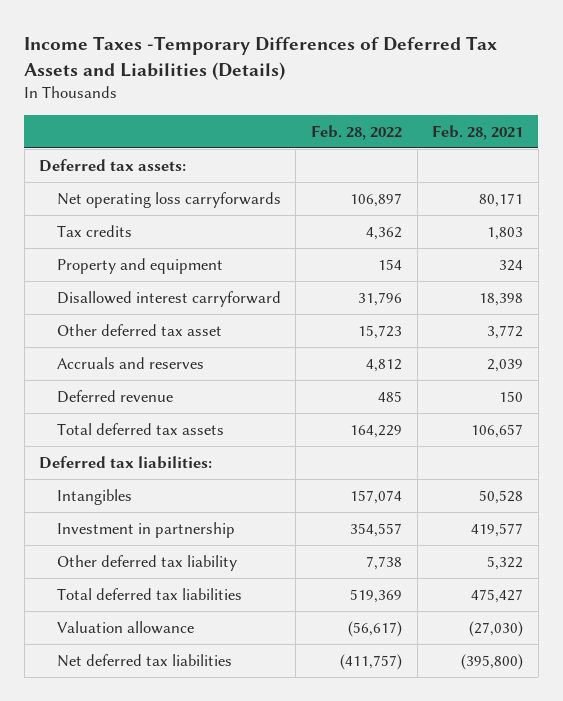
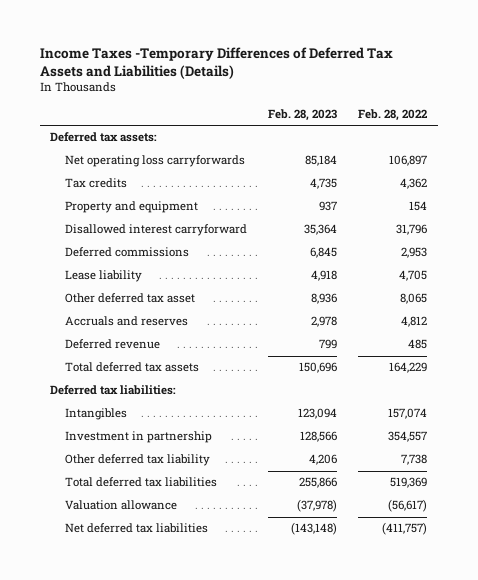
[432,124,524,140] Feb. 28, 2021 -> none
none -> [268,109,338,122] Feb. 28, 2023
none -> [65,247,190,258] Deferred commissions
none -> [65,270,143,283] Lease liability
[357,325,402,340] 15,723 -> [400,293,428,305] 8,065

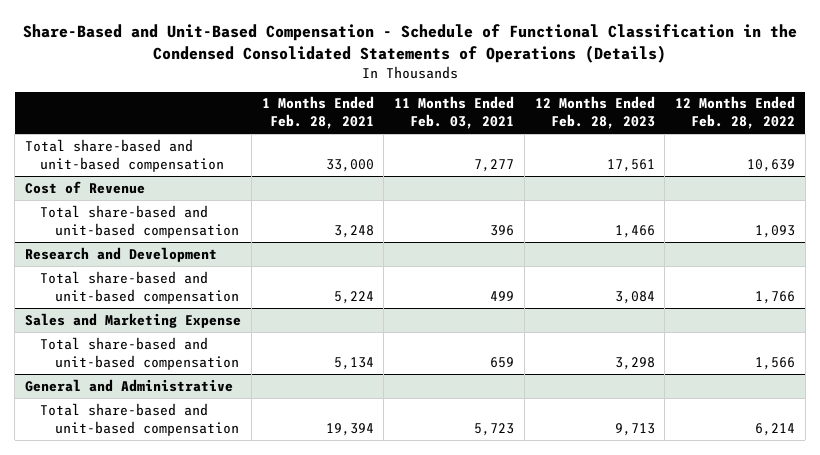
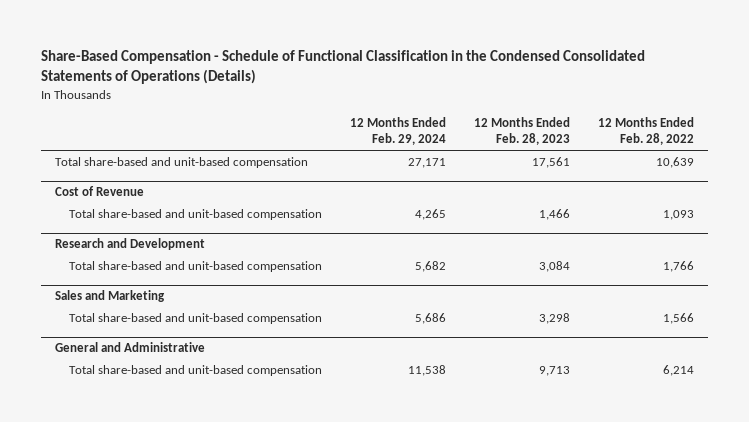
[23,23,798,63] Share-Based and Unit-Based Compensation - Schedule of Functional Classification in the Condensed Consolidated Statements of Operations (Details) -> [41,50,646,85] Share-Based Compensation - Schedule of Functional Classification in the Condensed Consolidated Statements of Operations (Details)
[261,96,374,130] 1 Months Ended Feb. 28, 2021 -> none
[394,96,515,130] 11 Months Ended Feb. 03, 2021 -> none
none -> [349,117,446,146] 12 Months Ended Feb. 29, 2024
[25,312,242,328] Sales and Marketing Expense -> [55,290,166,303] Sales and Marketing

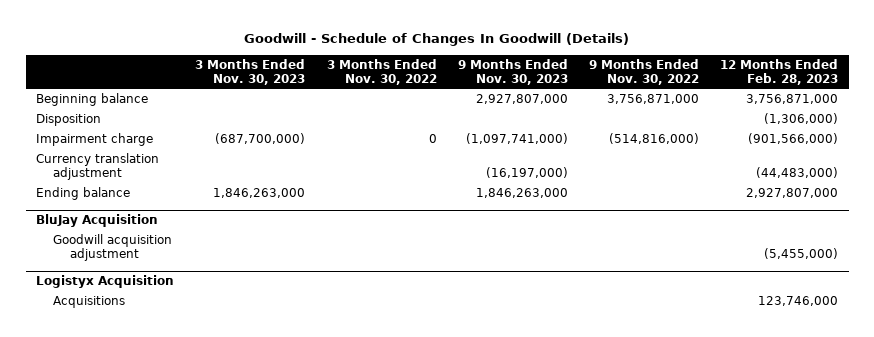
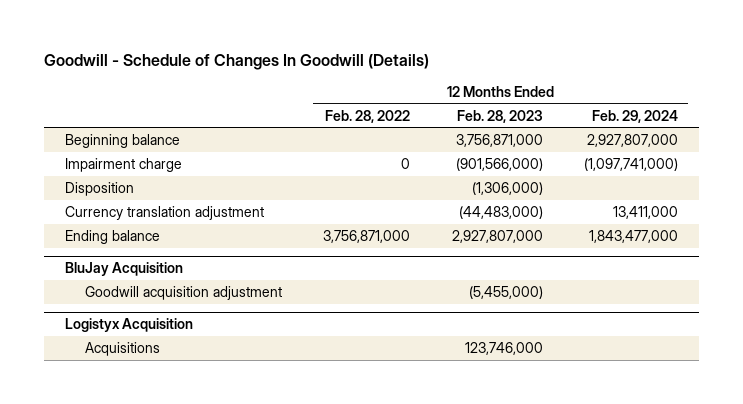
[195,58,306,85] 3 Months Ended Nov. 30, 2023 -> none
[326,58,437,85] 3 Months Ended Nov. 30, 2022 -> none
[457,58,568,85] 9 Months Ended Nov. 30, 2023 -> none
[588,58,699,85] 9 Months Ended Nov. 30, 2022 -> none
none -> [325,109,411,123] Feb. 28, 2022
none -> [592,109,679,123] Feb. 29, 2024
[36,113,102,126] Disposition -> [65,181,135,196] Disposition

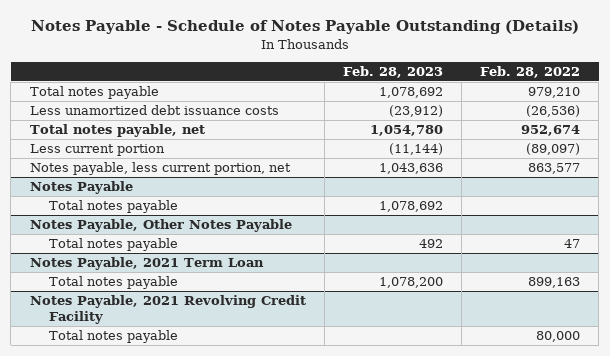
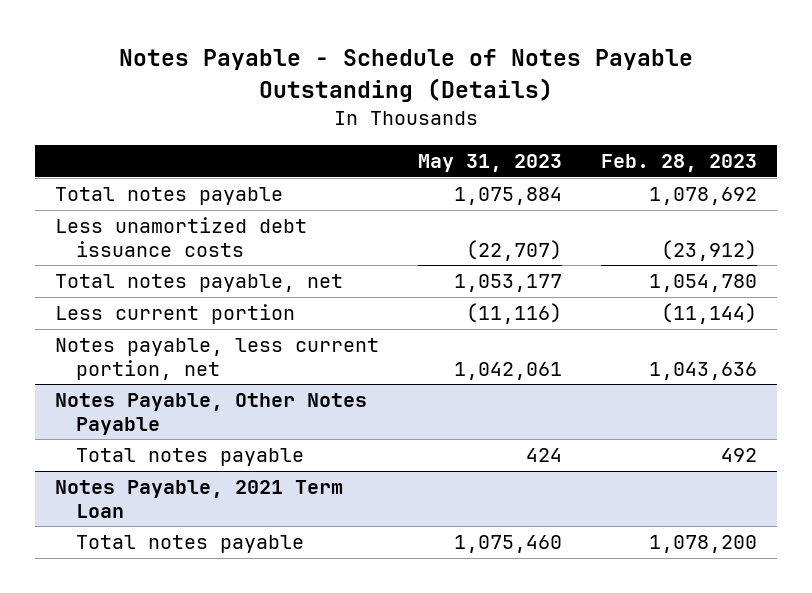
[480,66,581,79] Feb. 28, 2022 -> none
none -> [417,153,562,172] May 31, 2023
[29,181,133,195] Notes Payable -> none
[49,200,179,214] Total notes payable -> none
[29,295,306,324] Notes Payable, 2021 Revolving Credit Facility -> none
[49,330,179,344] Total notes payable -> none

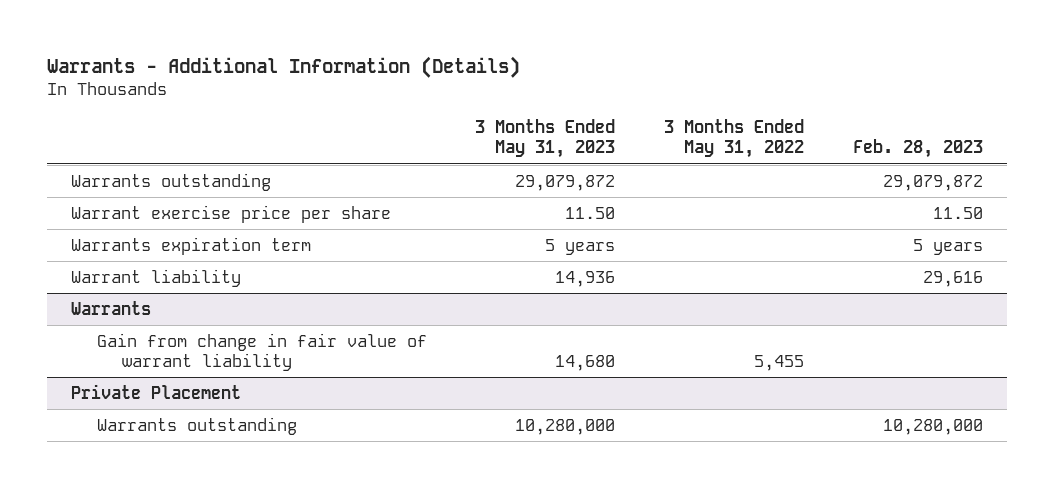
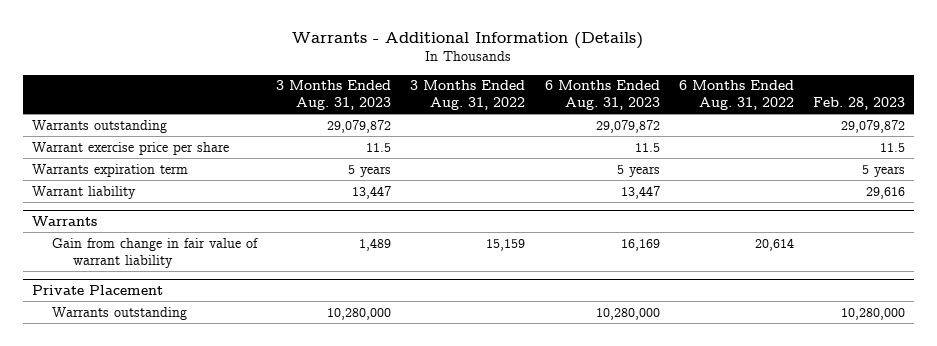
[475,119,616,159] 3 Months Ended May 31, 2023 -> none
[664,119,805,159] 3 Months Ended May 31, 2022 -> none
none -> [276,80,392,111] 3 Months Ended Aug. 31, 2023
none -> [410,80,526,111] 3 Months Ended Aug. 31, 2022
none -> [544,80,660,111] 6 Months Ended Aug. 31, 2023
none -> [678,80,794,111] 6 Months Ended Aug. 31, 2022
[932,206,983,219] 11.50 -> [879,142,905,152] 11.5

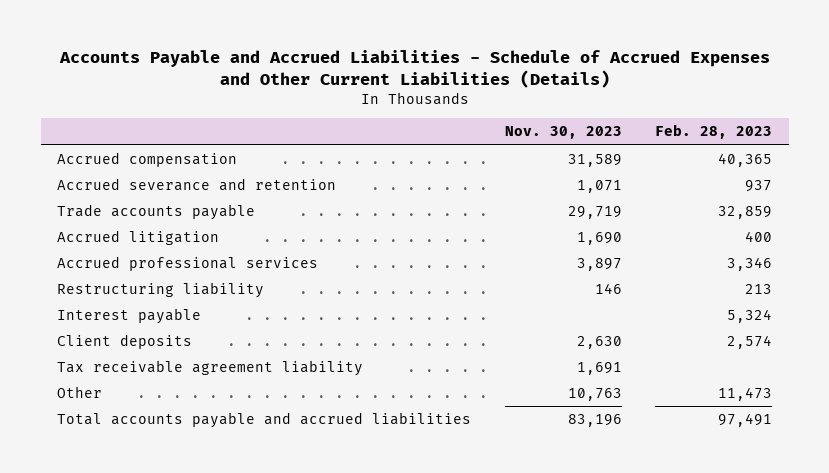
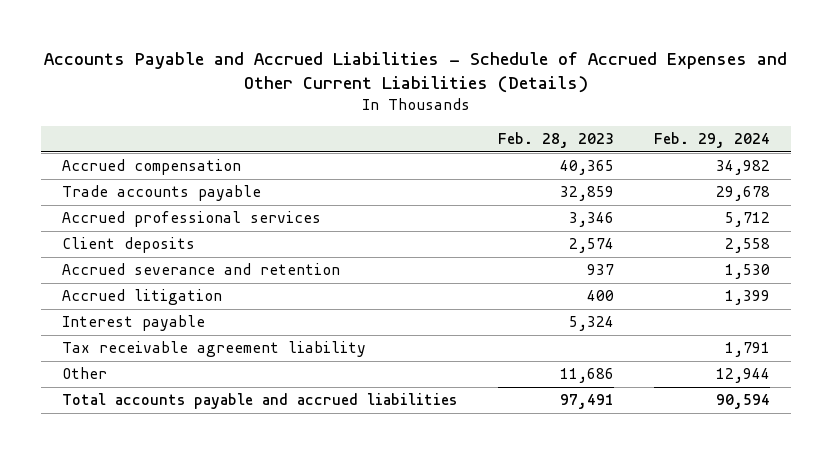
[504,126,622,140] Nov. 30, 2023 -> none
none -> [654,131,771,148] Feb. 29, 2024
[57,282,265,299] Restructuring liability -> none
[57,178,337,192] Accrued severance and retention -> [61,263,340,276] Accrued severance and retention
[57,230,220,246] Accrued litigation -> [61,289,222,306] Accrued litigation
[57,308,202,325] Interest payable -> [61,315,205,332] Interest payable
[717,387,772,402] 11,473 -> [559,368,614,384] 11,686

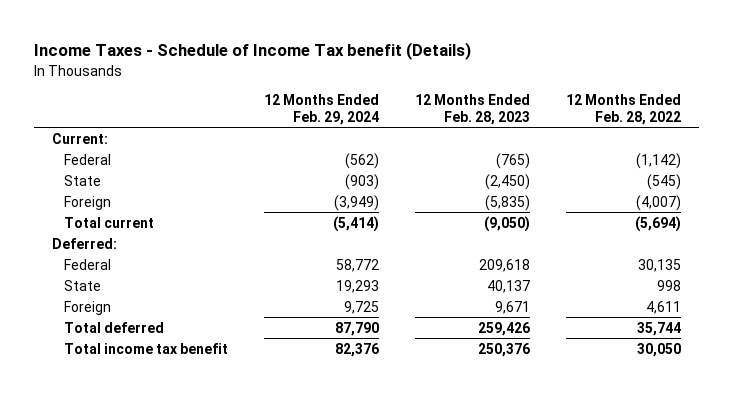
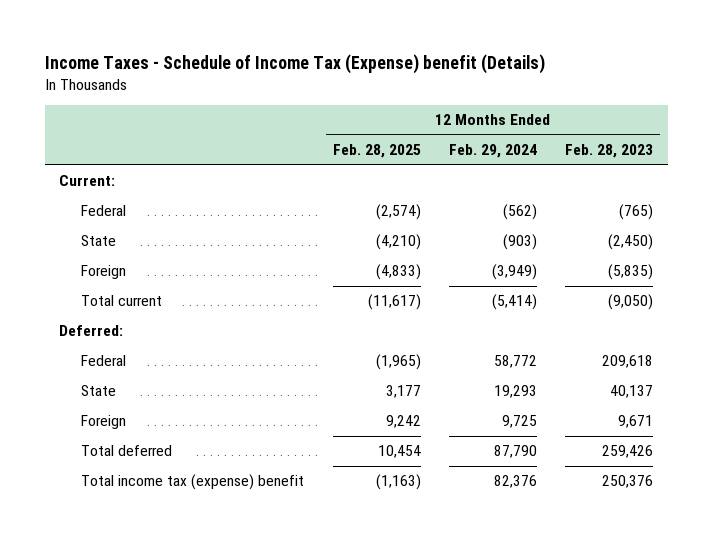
[34,42,472,61] Income Taxes - Schedule of Income Tax benefit (Details) -> [45,54,546,75] Income Taxes - Schedule of Income Tax (Expense) benefit (Details)
[566,94,682,125] 12 Months Ended Feb. 28, 2022 -> none
none -> [332,144,421,159] Feb. 28, 2025
[63,342,228,354] Total income tax benefit -> [81,474,305,491] Total income tax (expense) benefit

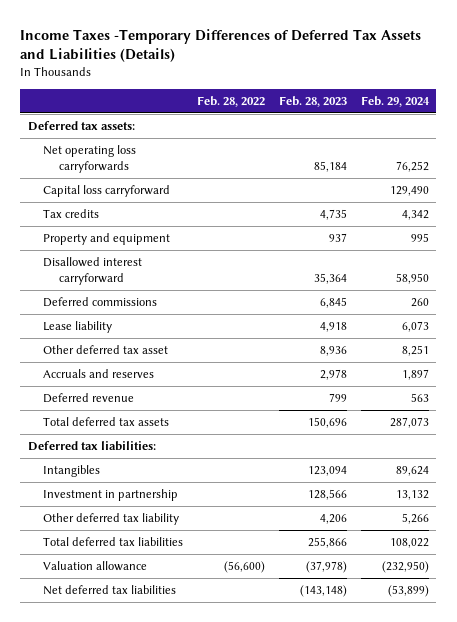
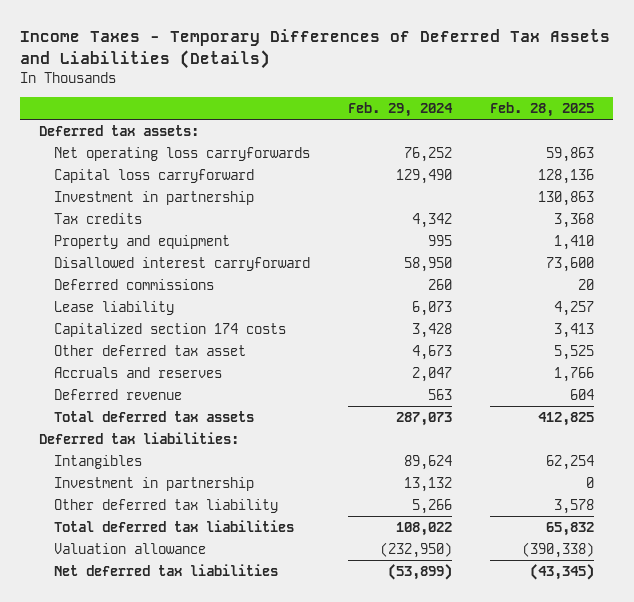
[20,28,422,63] Income Taxes -Temporary Differences of Deferred Tax Assets and Liabilities (Details) -> [20,29,611,69] Income Taxes - Temporary Differences of Deferred Tax Assets and Liabilities (Details)
[197,95,266,107] Feb. 28, 2022 -> none
[279,95,348,107] Feb. 28, 2023 -> none
none -> [490,101,595,117] Feb. 28, 2025
none -> [54,191,255,206] Investment in partnership
none -> [54,323,287,338] Capitalized section 174 costs
[402,345,430,357] 8,251 -> [412,345,453,361] 4,673
[402,369,430,381] 1,897 -> [412,367,453,383] 2,047

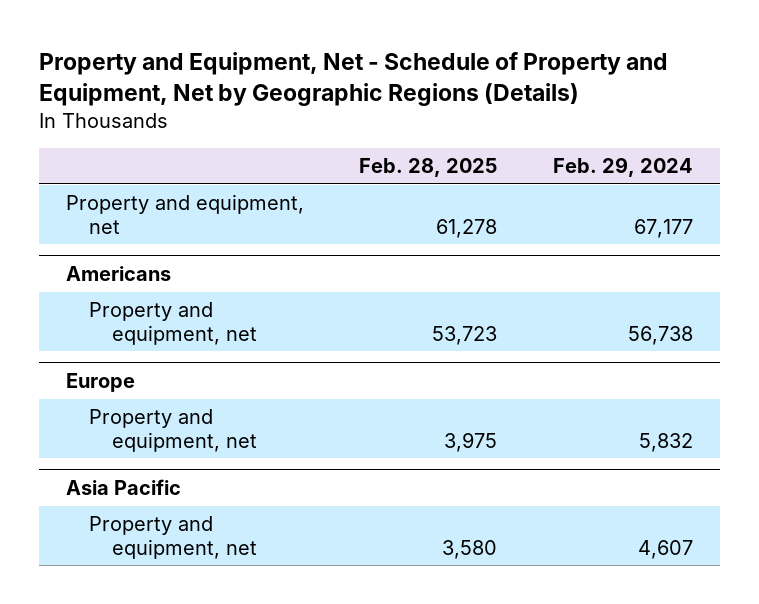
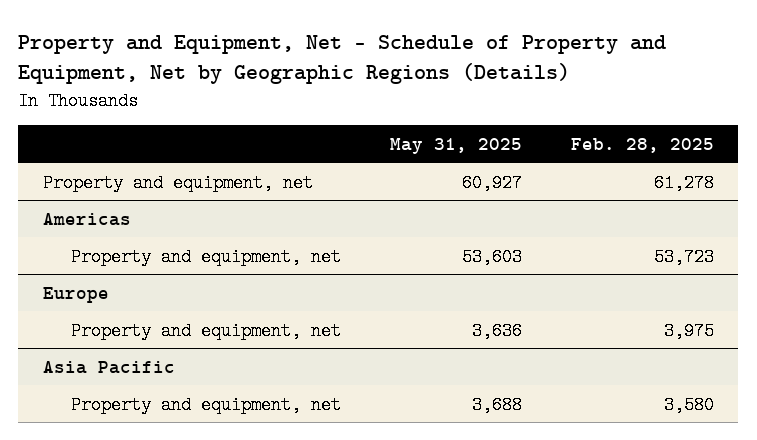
[552,157,693,178] Feb. 29, 2024 -> none
none -> [390,137,523,154] May 31, 2025
[66,265,172,281] Americans -> [42,212,131,226] Americas

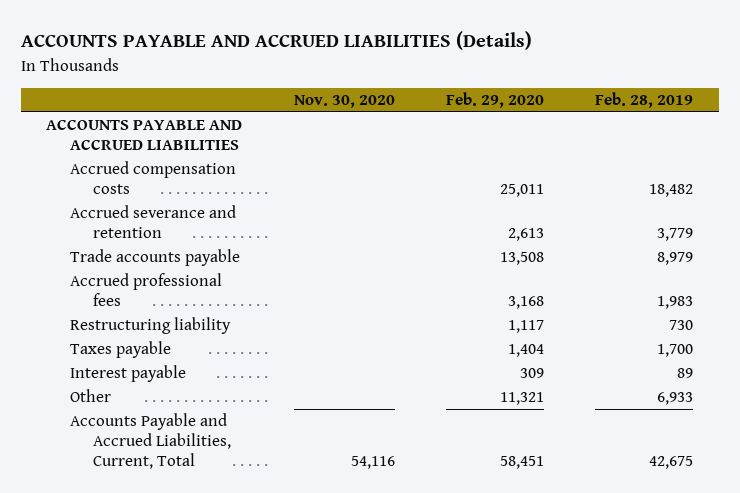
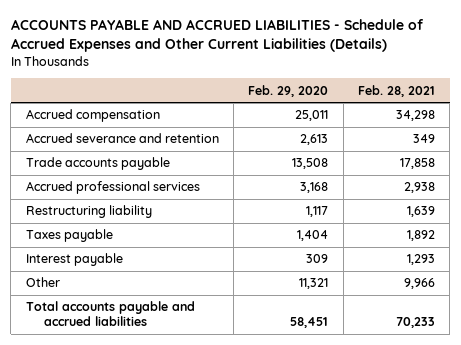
[20,31,532,51] ACCOUNTS PAYABLE AND ACCRUED LIABILITIES (Details) -> [10,19,424,53] ACCOUNTS PAYABLE AND ACCRUED LIABILITIES - Schedule of Accrued Expenses and Other Current Liabilities (Details)
[293,94,395,108] Nov. 30, 2020 -> none
[595,91,694,108] Feb. 28, 2019 -> none
none -> [357,84,435,97] Feb. 28, 2021
[46,119,243,151] ACCOUNTS PAYABLE AND ACCRUED LIABILITIES -> none
[69,161,236,195] Accrued compensation costs -> [25,109,160,123] Accrued compensation
[69,273,222,307] Accrued professional fees -> [25,181,200,195] Accrued professional services
[69,413,232,469] Accounts Payable and Accrued Liabilities, Current, Total -> [25,301,195,327] Total accounts payable and accrued liabilities

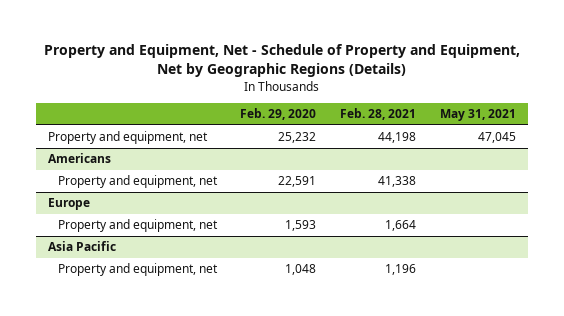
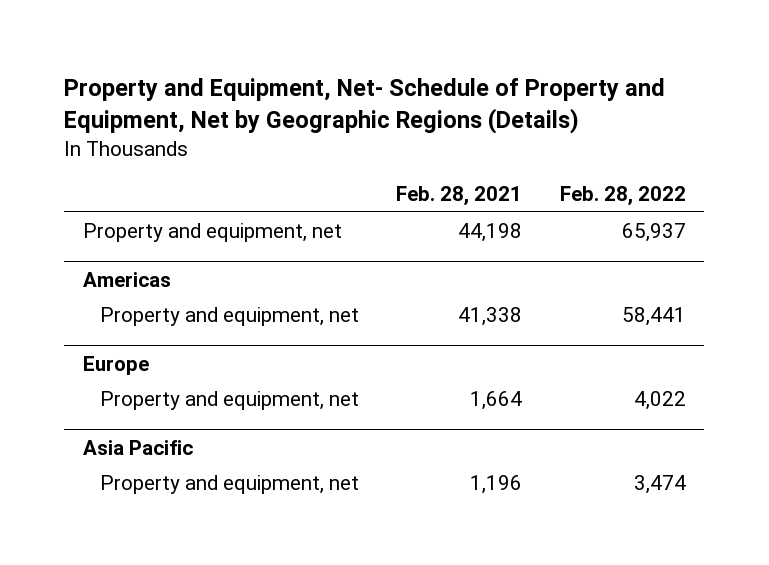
[44,44,521,78] Property and Equipment, Net - Schedule of Property and Equipment, Net by Geographic Regions (Details) -> [64,78,666,134] Property and Equipment, Net- Schedule of Property and Equipment, Net by Geographic Regions (Details)
[240,108,317,121] Feb. 29, 2020 -> none
[439,109,516,122] May 31, 2021 -> none
none -> [559,186,686,207] Feb. 28, 2022
[48,153,112,164] Americans -> [83,271,172,287] Americas

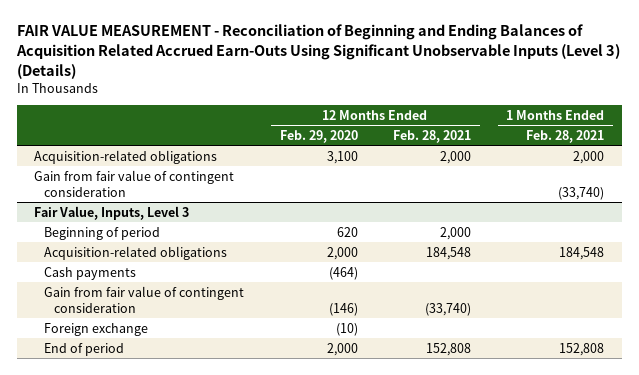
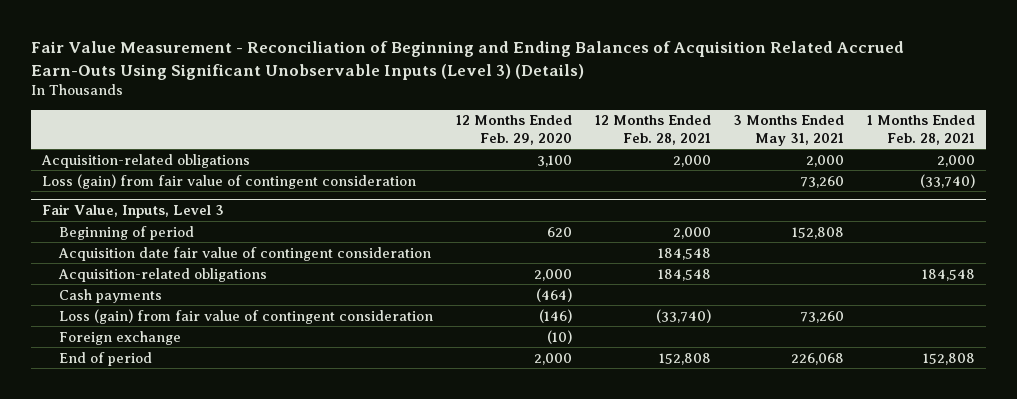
[15,24,620,79] FAIR VALUE MEASUREMENT - Reconciliation of Beginning and Ending Balances of Acquisition Related Accrued Earn-Outs Using Significant Unobservable Inputs (Level 3) (Details) -> [30,41,904,80] Fair Value Measurement - Reconciliation of Beginning and Ending Balances of Acquisition Related Accrued Earn-Outs Using Significant Unobservable Inputs (Level 3) (Details)
none -> [733,115,845,146] 3 Months Ended May 31, 2021
[34,169,235,197] Gain from fair value of contingent consideration -> [42,173,417,189] Loss (gain) from fair value of contingent consideration
none -> [58,246,432,261] Acquisition date fair value of contingent consideration
[44,285,245,313] Gain from fair value of contingent consideration -> [59,308,434,324] Loss (gain) from fair value of contingent consideration

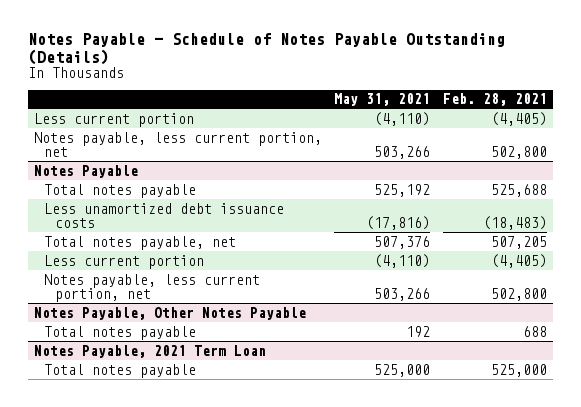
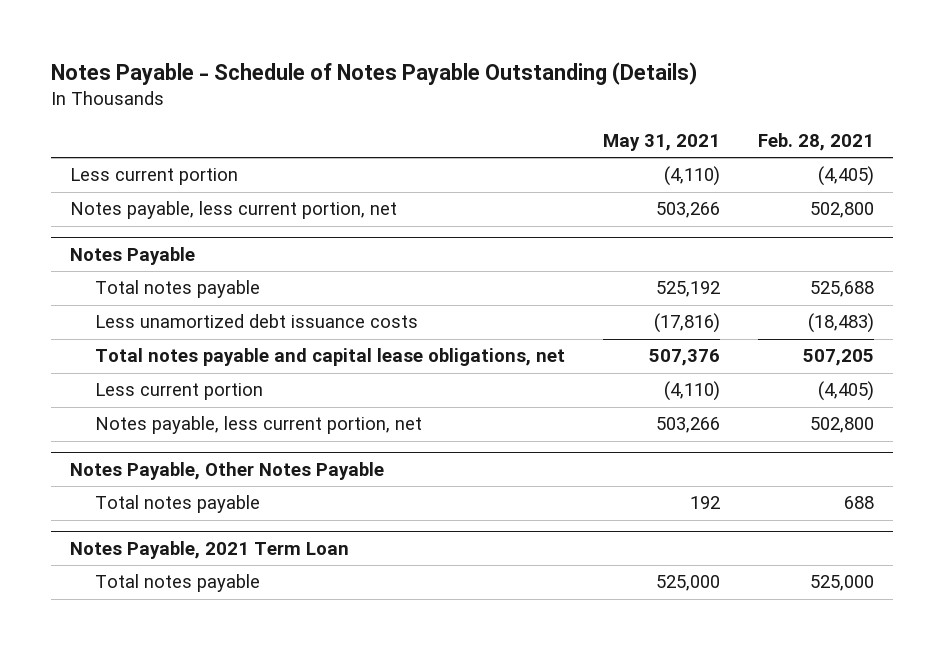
[44,235,237,250] Total notes payable, net -> [94,348,565,367] Total notes payable and capital lease obligations, net

